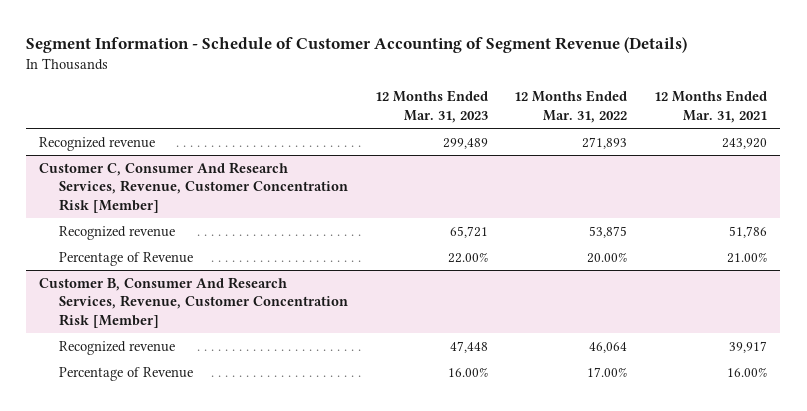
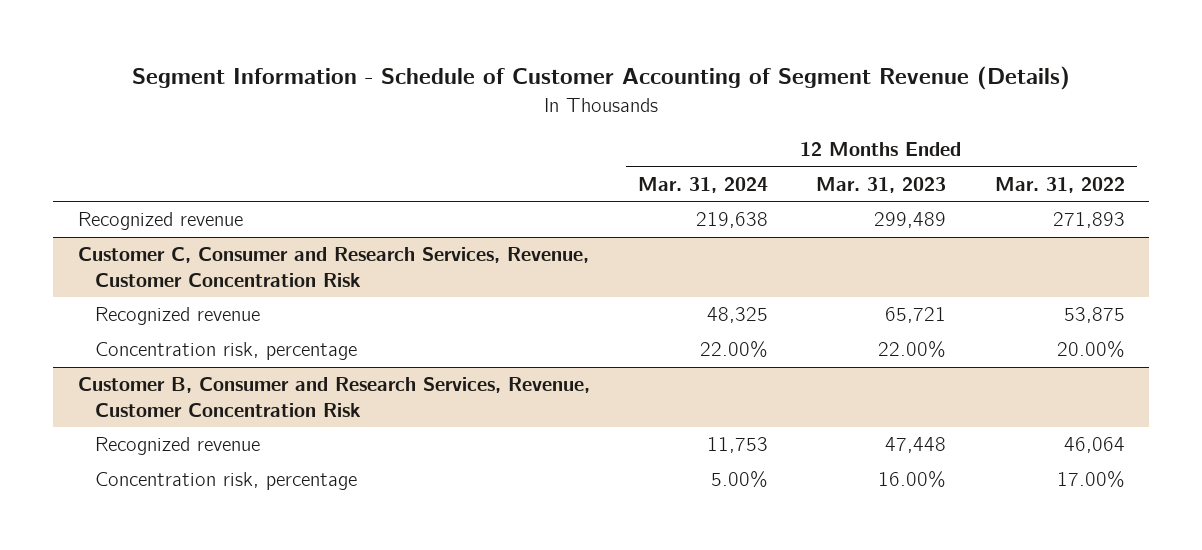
[654,90,768,123] 12 Months Ended Mar. 31, 2021 -> none
none -> [637,176,768,193] Mar. 31, 2024
[39,161,348,213] Customer C, Consumer And Research Services, Revenue, Customer Concentration Risk [Member] -> [77,247,589,287] Customer C, Consumer and Research Services, Revenue, Customer Concentration Risk
[58,251,193,266] Percentage of Revenue -> [94,342,357,361] Concentration risk, percentage
[39,276,348,328] Customer B, Consumer And Research Services, Revenue, Customer Concentration Risk [Member] -> [77,377,590,417] Customer B, Consumer and Research Services, Revenue, Customer Concentration Risk
[58,366,193,381] Percentage of Revenue -> [94,472,357,491] Concentration risk, percentage

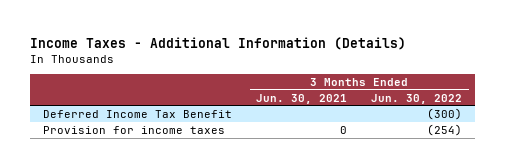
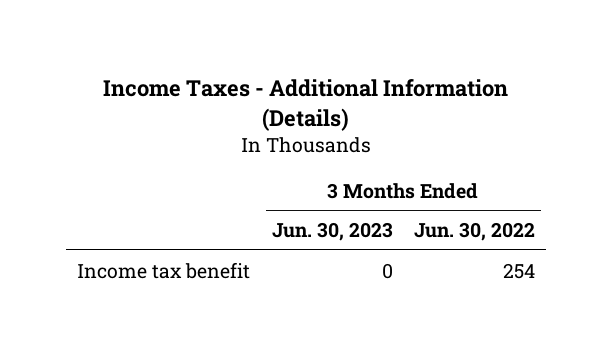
[255,93,347,104] Jun. 30, 2021 -> none
none -> [271,222,393,242] Jun. 30, 2023
[42,109,232,118] Deferred Income Tax Benefit -> none
[42,125,225,134] Provision for income taxes -> [76,261,250,279] Income tax benefit
[427,123,463,136] (254) -> [503,262,536,279] 254

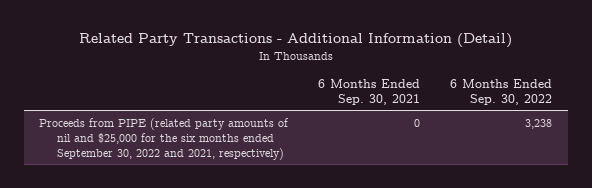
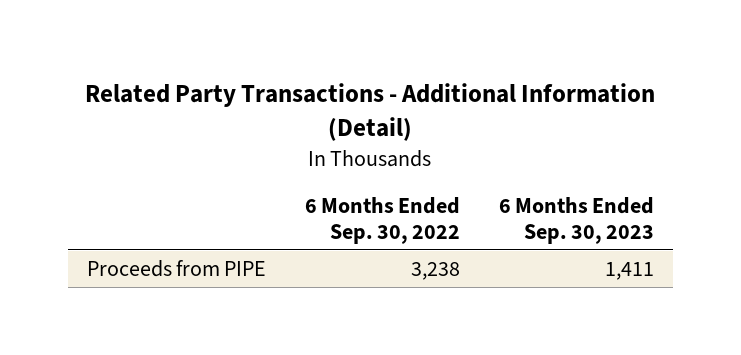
[318,79,421,105] 6 Months Ended Sep. 30, 2021 -> none
none -> [498,196,654,244] 6 Months Ended Sep. 30, 2023
[39,118,290,160] Proceeds from PIPE (related party amounts of nil and $25,000 for the six months ended September 30, 2022 and 2021, respectively) -> [87,260,267,278] Proceeds from PIPE

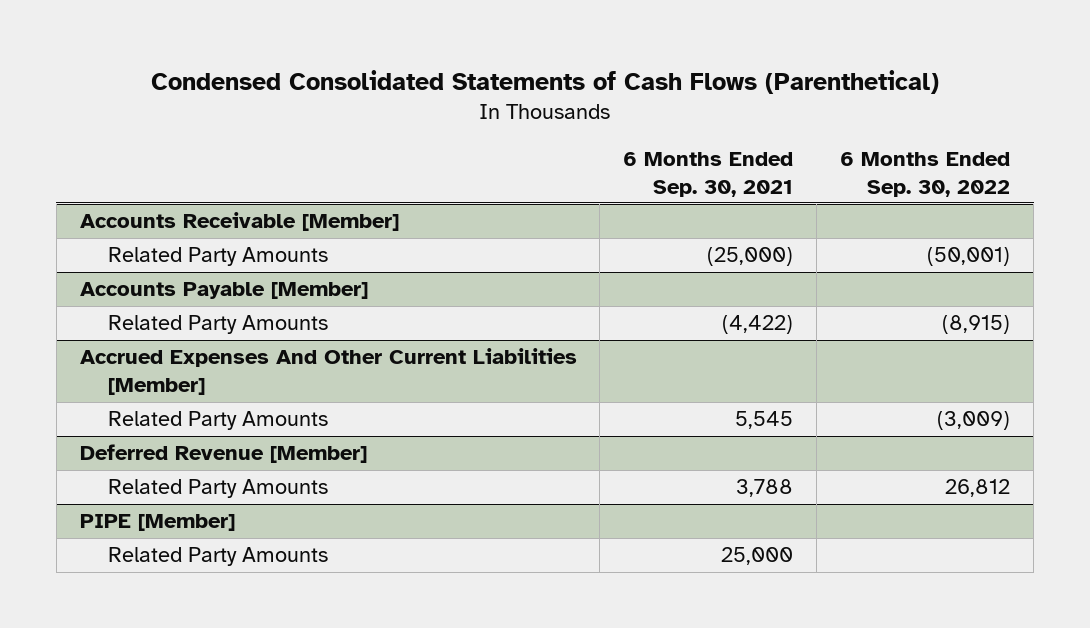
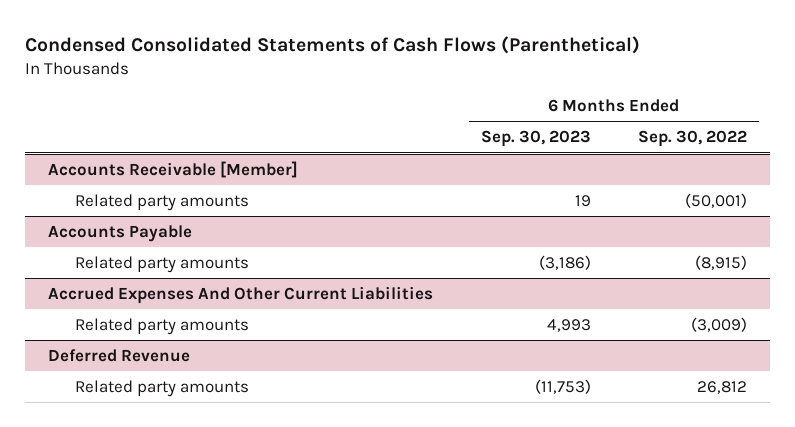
[623,151,794,197] 6 Months Ended Sep. 30, 2021 -> none
none -> [480,130,591,148] Sep. 30, 2023
[79,514,235,532] PIPE [Member] -> none
[108,547,329,567] Related Party Amounts -> none
[108,247,329,267] Related Party Amounts -> [75,193,250,211] Related party amounts
[79,282,368,300] Accounts Payable [Member] -> [48,224,193,242] Accounts Payable
[108,315,329,335] Related Party Amounts -> [75,255,250,273] Related party amounts
[79,348,577,396] Accrued Expenses And Other Current Liabilities [Member] -> [48,285,434,304] Accrued Expenses And Other Current Liabilities
[108,411,329,431] Related Party Amounts -> [75,317,250,335] Related party amounts
[79,444,367,464] Deferred Revenue [Member] -> [48,348,191,362] Deferred Revenue
[108,479,329,499] Related Party Amounts -> [75,379,250,397] Related party amounts

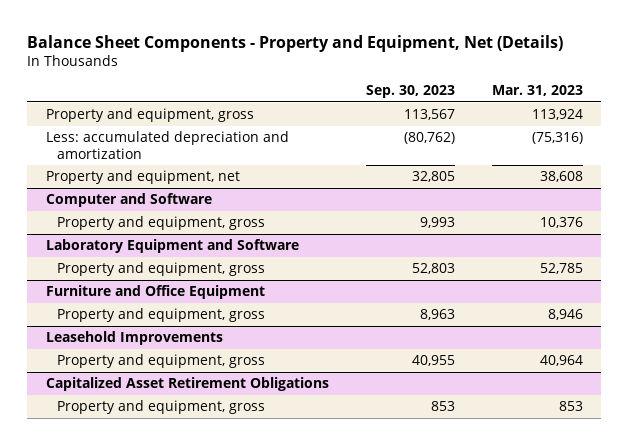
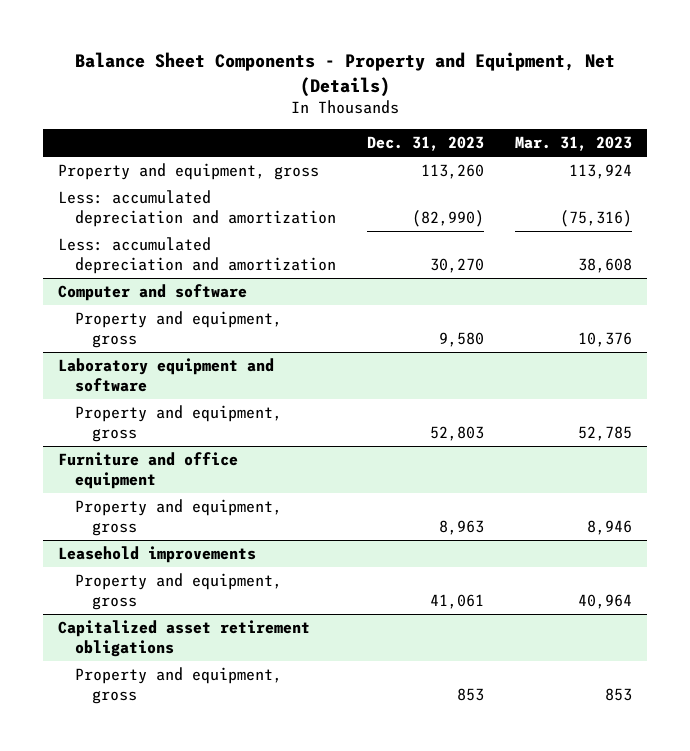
[365,85,455,99] Sep. 30, 2023 -> none
none -> [367,136,485,152] Dec. 31, 2023
[45,170,240,185] Property and equipment, net -> [58,236,337,275] Less: accumulated depreciation and amortization
[45,193,212,208] Computer and Software -> [58,283,248,301] Computer and software
[45,239,299,254] Laboratory Equipment and Software -> [58,357,275,393] Laboratory equipment and software
[45,285,265,300] Furniture and Office Equipment -> [58,451,239,490] Furniture and office equipment
[45,331,223,346] Leasehold Improvements -> [58,545,257,563] Leasehold improvements
[45,377,329,392] Capitalized Asset Retirement Obligations -> [58,619,311,658] Capitalized asset retirement obligations

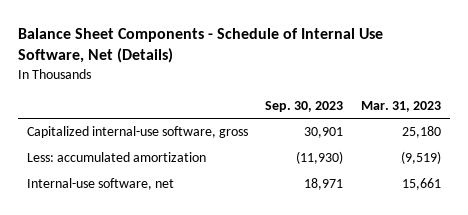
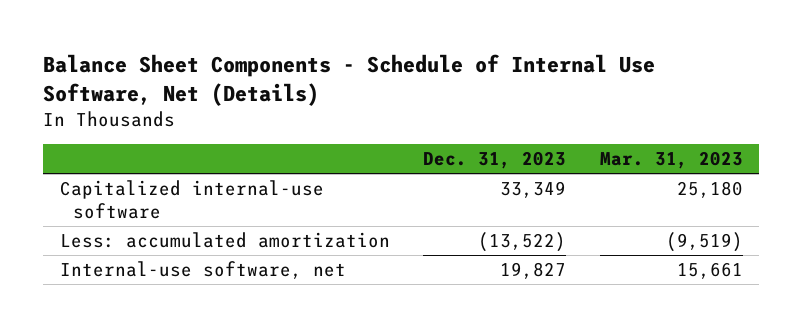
[265,100,344,112] Sep. 30, 2023 -> none
none -> [423,151,567,170] Dec. 31, 2023
[26,126,248,139] Capitalized internal-use software, gross -> [59,180,324,219] Capitalized internal-use software

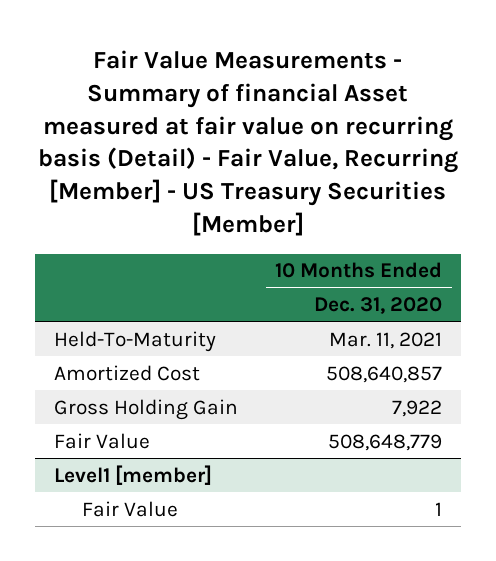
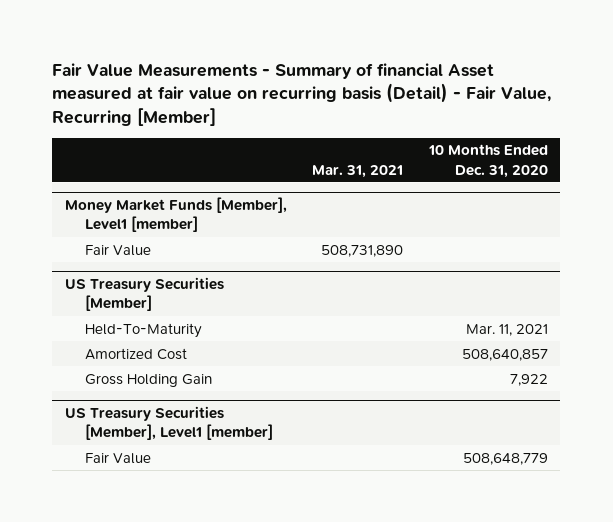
[37,49,458,237] Fair Value Measurements - Summary of financial Asset measured at fair value on recurring basis (Detail) - Fair Value, Recurring [Member] - US Treasury Securities [Member] -> [52,62,552,126] Fair Value Measurements - Summary of financial Asset measured at fair value on recurring basis (Detail) - Fair Value, Recurring [Member]
none -> [312,164,404,178] Mar. 31, 2021
none -> [65,197,288,233] Money Market Funds [Member], Level1 [member]
none -> [84,244,151,256] Fair Value
none -> [65,277,225,312] US Treasury Securities [Member]
none -> [65,406,273,441] US Treasury Securities [Member], Level1 [member]
[53,464,212,485] Level1 [member] -> none
[81,500,178,517] Fair Value -> none

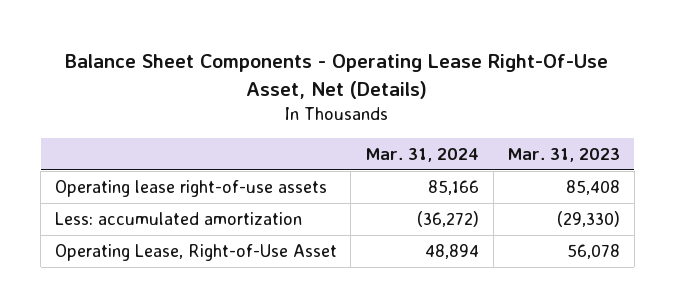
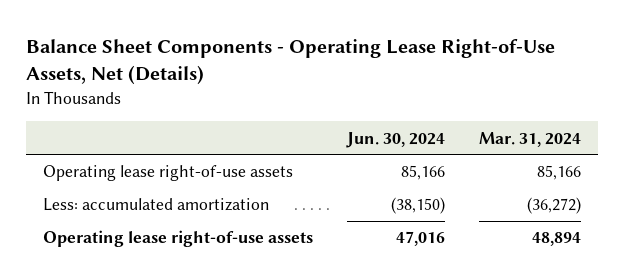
[65,54,609,99] Balance Sheet Components - Operating Lease Right-Of-Use Asset, Net (Details) -> [26,39,556,86] Balance Sheet Components - Operating Lease Right-of-Use Assets, Net (Details)
[507,147,621,162] Mar. 31, 2023 -> none
none -> [345,131,445,148] Jun. 30, 2024
[54,244,337,262] Operating Lease, Right-of-Use Asset -> [43,230,314,248] Operating lease right-of-use assets

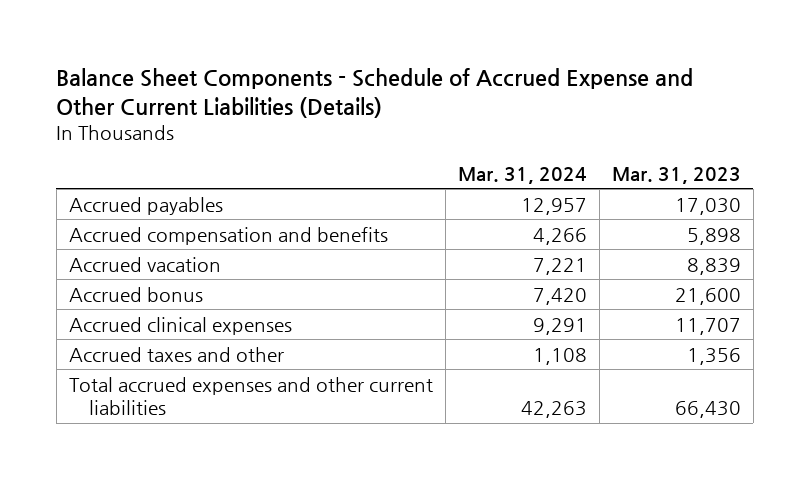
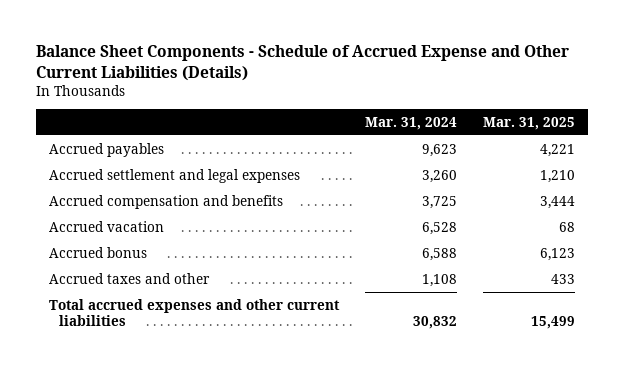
[611,166,741,184] Mar. 31, 2023 -> none
none -> [483,116,576,130] Mar. 31, 2025
[68,316,292,335] Accrued clinical expenses -> none
[520,197,587,215] 12,957 -> [422,143,458,157] 9,623
none -> [49,168,301,183] Accrued settlement and legal expenses
[532,227,587,245] 4,266 -> [422,195,458,209] 3,725
[532,257,587,275] 7,221 -> [422,221,458,235] 6,528
[532,287,587,305] 7,420 -> [422,247,458,261] 6,588
[520,401,587,419] 42,263 -> [413,315,458,329] 30,832

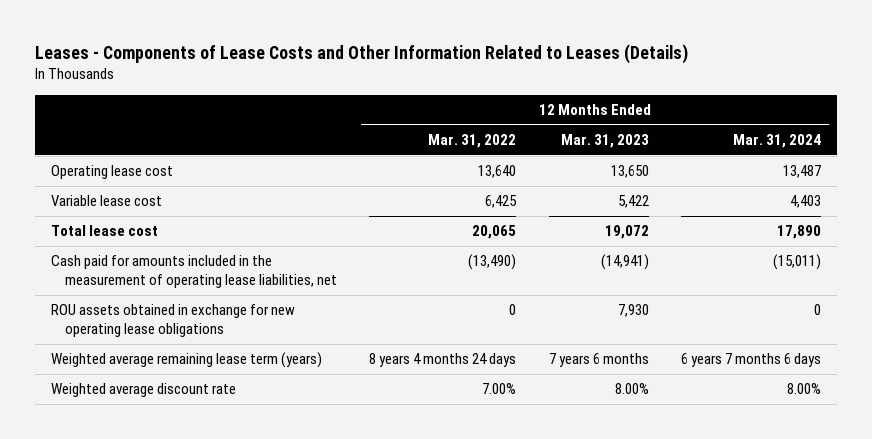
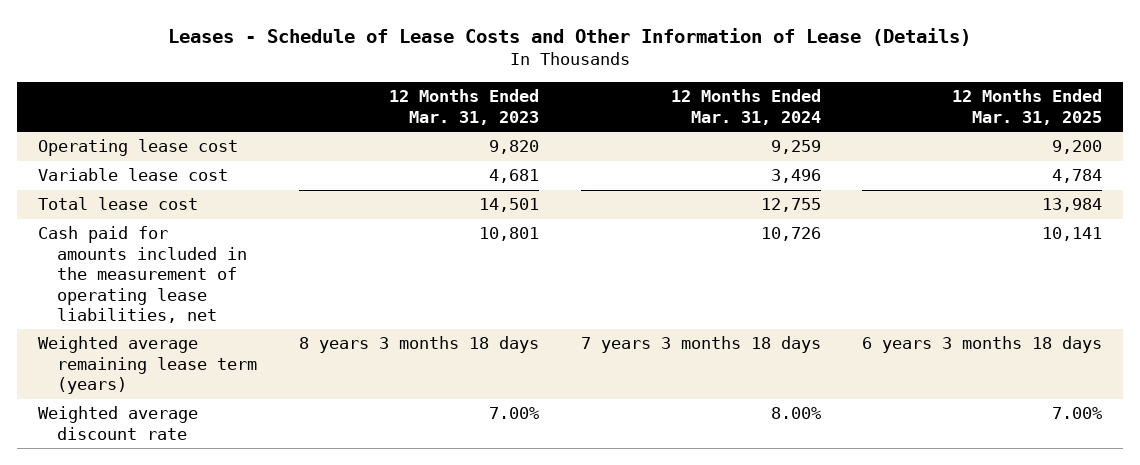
[35,43,689,64] Leases - Components of Lease Costs and Other Information Related to Leases (Details) -> [168,28,972,47] Leases - Schedule of Lease Costs and Other Information of Lease (Details)
[428,134,517,149] Mar. 31, 2022 -> none
none -> [952,89,1103,125] 12 Months Ended Mar. 31, 2025
[51,304,296,338] ROU assets obtained in exchange for new operating lease obligations -> none
[610,165,649,179] 13,650 -> [488,140,539,155] 9,820
[782,165,821,179] 13,487 -> [770,140,821,155] 9,259
[617,195,649,209] 5,422 -> [488,169,539,184] 4,681
[789,195,821,209] 4,403 -> [770,169,821,184] 3,496
[604,225,649,240] 19,072 -> [478,198,539,213] 14,501
[776,225,821,240] 17,890 -> [760,198,821,213] 12,755
[600,254,649,271] (14,941) -> [478,227,539,242] 10,801
[772,254,821,271] (15,011) -> [760,227,821,242] 10,726
[548,353,649,368] 7 years 6 months -> [298,336,539,354] 8 years 3 months 18 days
[680,353,821,368] 6 years 7 months 6 days -> [580,336,821,354] 7 years 3 months 18 days
[614,383,649,395] 8.00% -> [488,407,539,420] 7.00%

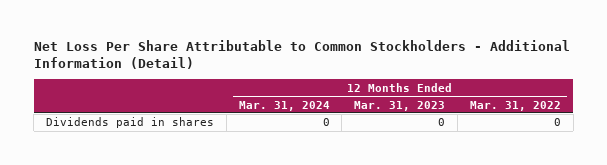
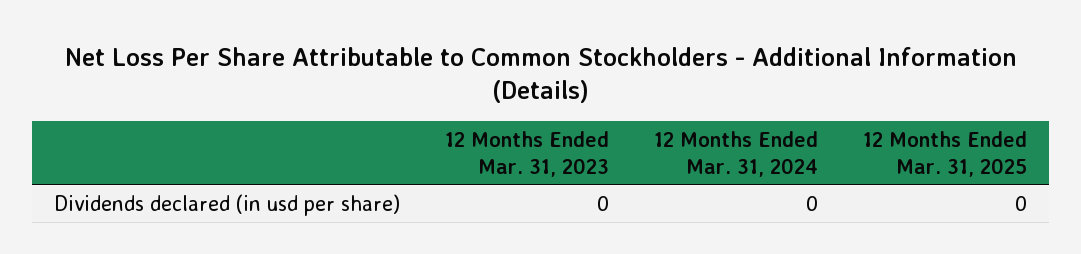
[33,40,570,70] Net Loss Per Share Attributable to Common Stockholders - Additional Information (Detail) -> [64,46,1017,104] Net Loss Per Share Attributable to Common Stockholders - Additional Information (Details)
[469,100,561,111] Mar. 31, 2022 -> none
none -> [862,130,1027,178] 12 Months Ended Mar. 31, 2025
[46,117,215,129] Dividends paid in shares -> [54,194,401,217] Dividends declared (in usd per share)

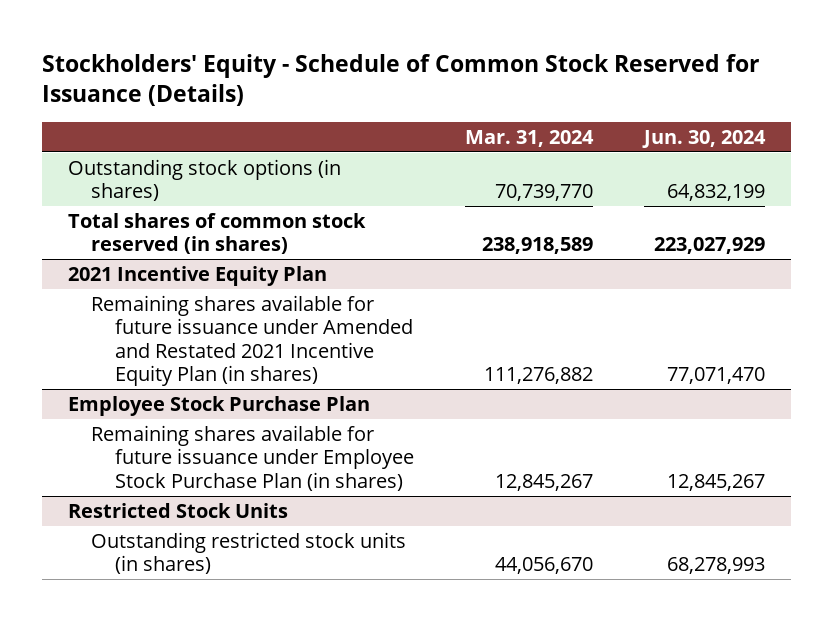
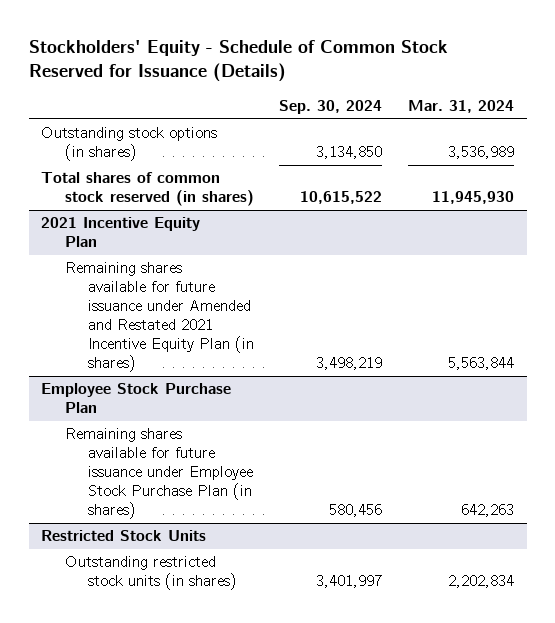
[642,129,767,148] Jun. 30, 2024 -> none
none -> [279,100,383,115] Sep. 30, 2024
[495,184,594,202] 70,739,770 -> [447,146,514,160] 3,536,989
[482,237,594,255] 238,918,589 -> [431,191,514,205] 11,945,930
[484,366,594,384] 111,276,882 -> [447,357,514,371] 5,563,844
[495,473,594,491] 12,845,267 -> [460,504,514,518] 642,263
[495,557,594,575] 44,056,670 -> [447,575,514,589] 2,202,834

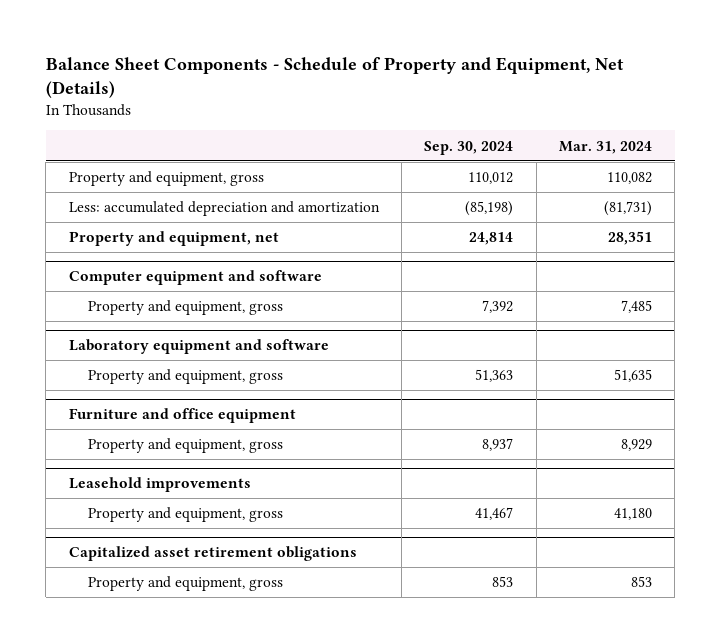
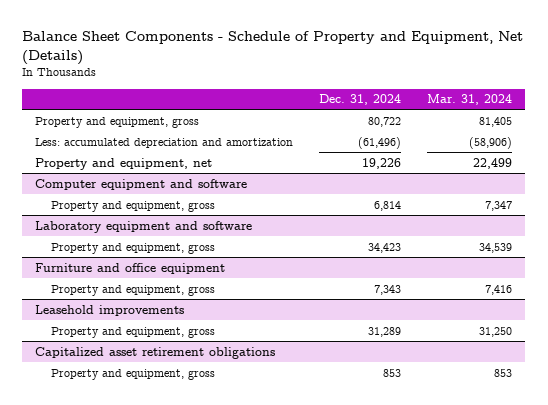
[424,140,514,155] Sep. 30, 2024 -> none
none -> [319,94,402,106] Dec. 31, 2024
[607,172,653,185] 110,082 -> [479,116,513,127] 81,405
[604,201,653,217] (81,731) -> [469,136,513,149] (58,906)
[608,231,653,246] 28,351 -> [473,157,513,169] 22,499
[621,300,653,314] 7,485 -> [485,200,513,211] 7,347
[614,369,653,383] 51,635 -> [479,242,513,253] 34,539
[621,439,653,452] 8,929 -> [485,284,513,295] 7,416
[614,508,653,521] 41,180 -> [479,326,513,337] 31,250

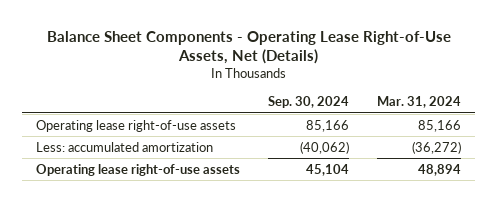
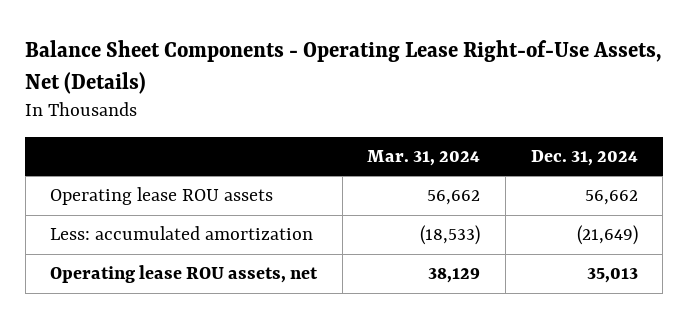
[268,96,350,109] Sep. 30, 2024 -> none
none -> [530,149,638,166] Dec. 31, 2024
[36,119,237,132] Operating lease right-of-use assets -> [50,187,274,206] Operating lease ROU assets
[418,119,462,132] 85,166 -> [427,190,481,206] 56,662
[412,140,462,154] (36,272) -> [420,225,481,246] (18,533)
[36,163,241,176] Operating lease right-of-use assets -> [50,265,319,284] Operating lease ROU assets, net
[418,163,462,176] 48,894 -> [428,268,481,284] 38,129

